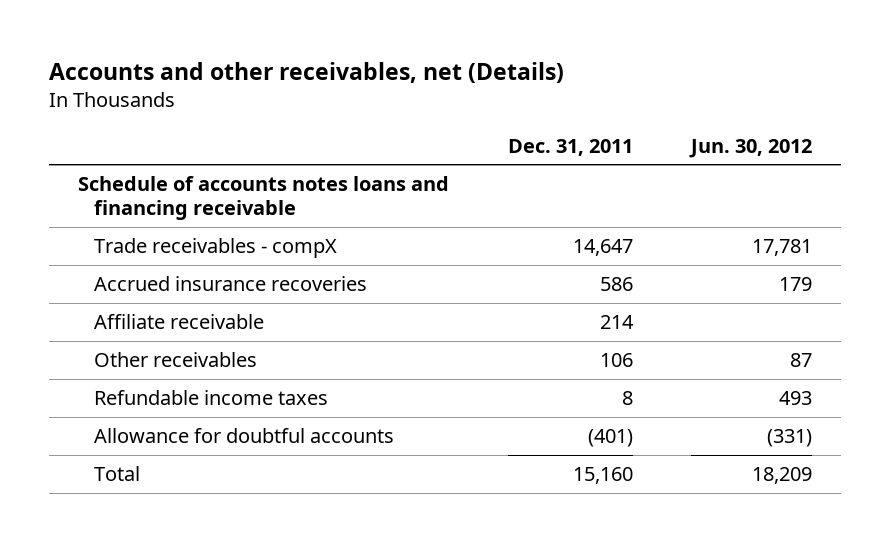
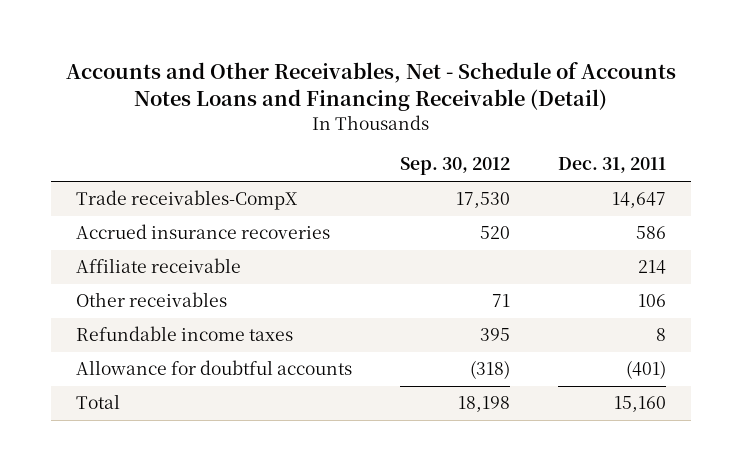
[49,61,565,83] Accounts and other receivables, net (Details) -> [66,61,677,111] Accounts and Other Receivables, Net - Schedule of Accounts Notes Loans and Financing Receivable (Detail)
[688,138,812,158] Jun. 30, 2012 -> none
none -> [400,157,511,176] Sep. 30, 2012
[78,175,450,221] Schedule of accounts notes loans and financing receivable -> none
[93,237,337,258] Trade receivables - compX -> [75,190,297,211] Trade receivables-CompX

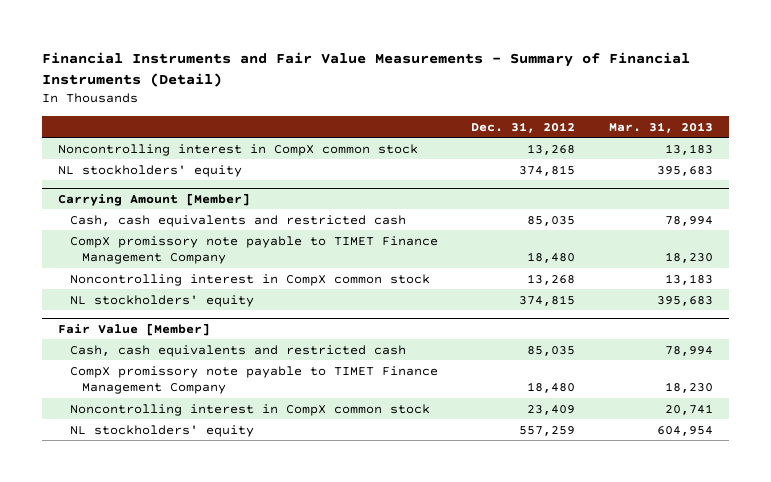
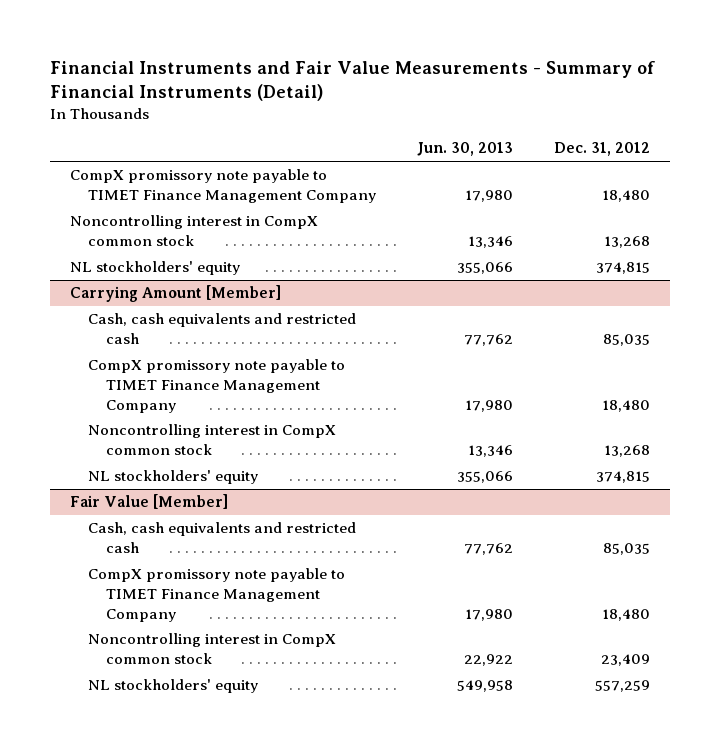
[608,121,713,133] Mar. 31, 2013 -> none
none -> [416,142,513,157] Jun. 30, 2013
none -> [70,169,377,204] CompX promissory note payable to TIMET Finance Management Company

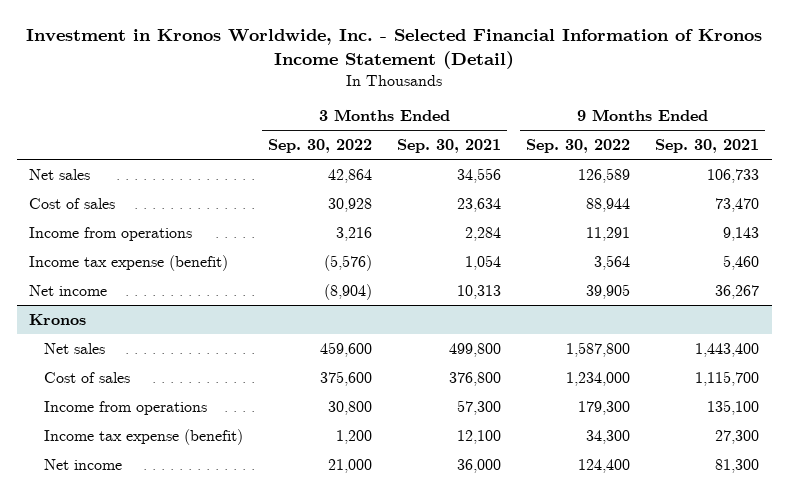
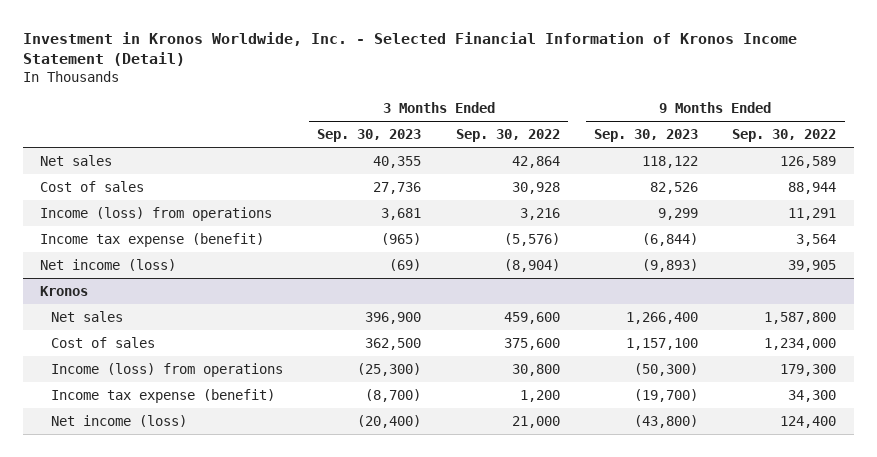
[397,139,502,154] Sep. 30, 2021 -> none
[655,139,760,154] Sep. 30, 2021 -> none
none -> [317,129,422,143] Sep. 30, 2023
none -> [594,129,699,143] Sep. 30, 2023
[29,226,193,241] Income from operations -> [40,206,273,221] Income (loss) from operations
[29,284,108,296] Net income -> [40,258,177,271] Net income (loss)
[43,400,207,415] Income from operations -> [51,362,284,377] Income (loss) from operations
[43,458,122,470] Net income -> [51,414,188,427] Net income (loss)

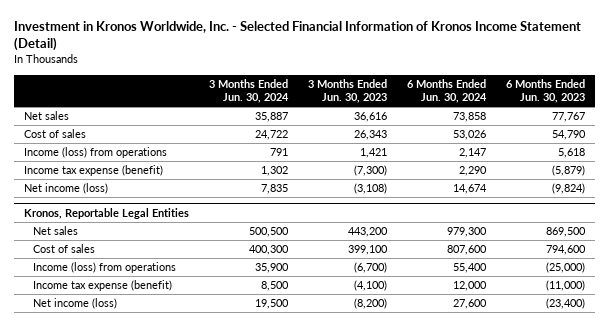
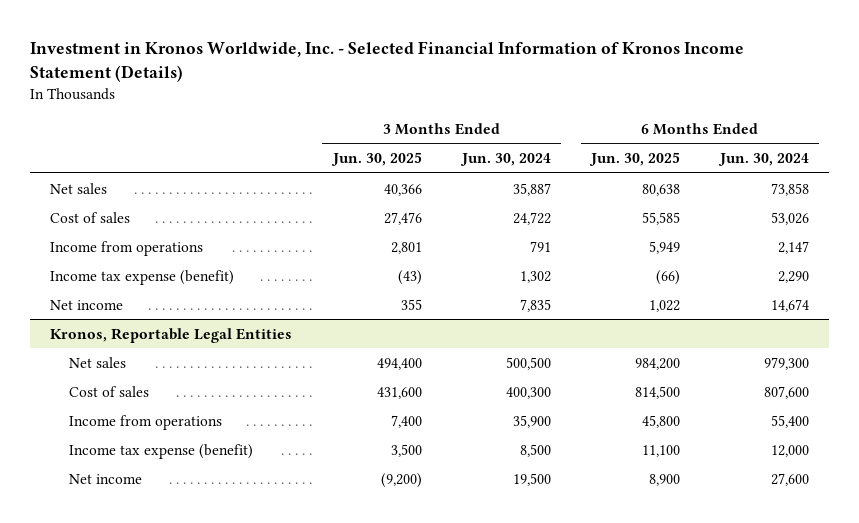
[13,21,581,52] Investment in Kronos Worldwide, Inc. - Selected Financial Information of Kronos Income Statement (Detail) -> [30,41,745,82] Investment in Kronos Worldwide, Inc. - Selected Financial Information of Kronos Income Statement (Details)
[307,78,387,103] 3 Months Ended Jun. 30, 2023 -> none
[505,78,585,103] 6 Months Ended Jun. 30, 2023 -> none
none -> [330,151,422,166] Jun. 30, 2025
none -> [588,151,680,166] Jun. 30, 2025
[23,147,167,159] Income (loss) from operations -> [50,240,204,256] Income from operations
[23,183,108,195] Net income (loss) -> [50,299,124,310] Net income
[32,262,176,274] Income (loss) from operations -> [69,414,223,430] Income from operations
[32,298,117,310] Net income (loss) -> [69,473,143,484] Net income

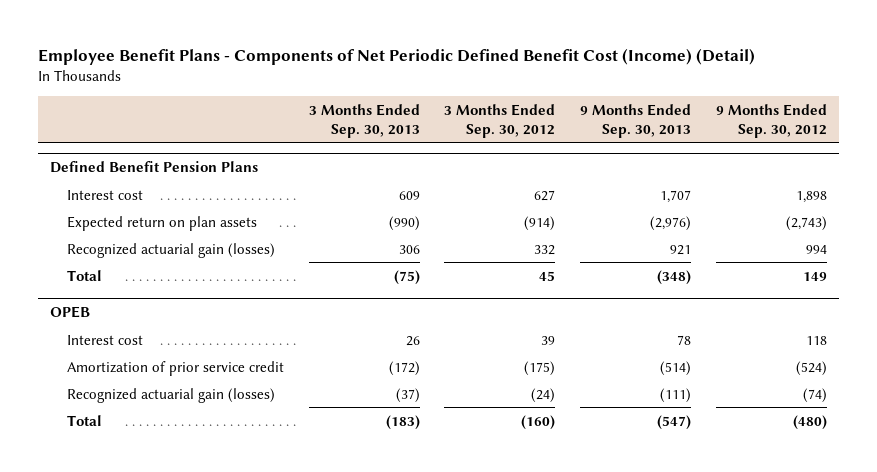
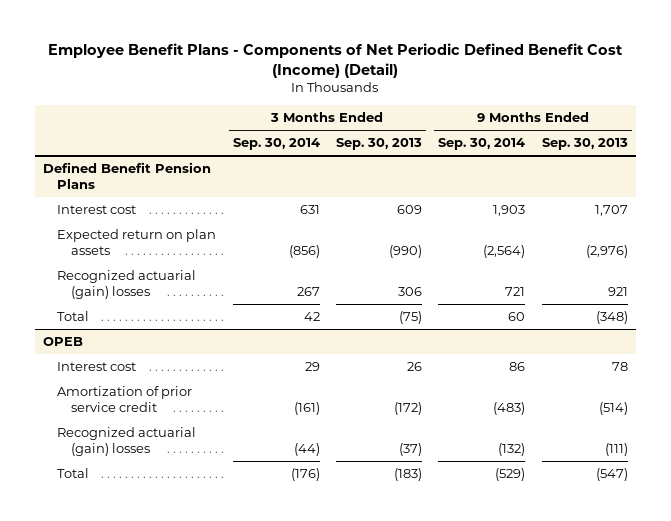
[444,103,556,139] 3 Months Ended Sep. 30, 2012 -> none
[715,103,827,139] 9 Months Ended Sep. 30, 2012 -> none
none -> [232,138,320,151] Sep. 30, 2014
none -> [438,138,526,151] Sep. 30, 2014
[67,242,276,258] Recognized actuarial gain (losses) -> [57,270,197,300] Recognized actuarial (gain) losses
[67,387,276,403] Recognized actuarial gain (losses) -> [57,427,197,457] Recognized actuarial (gain) losses

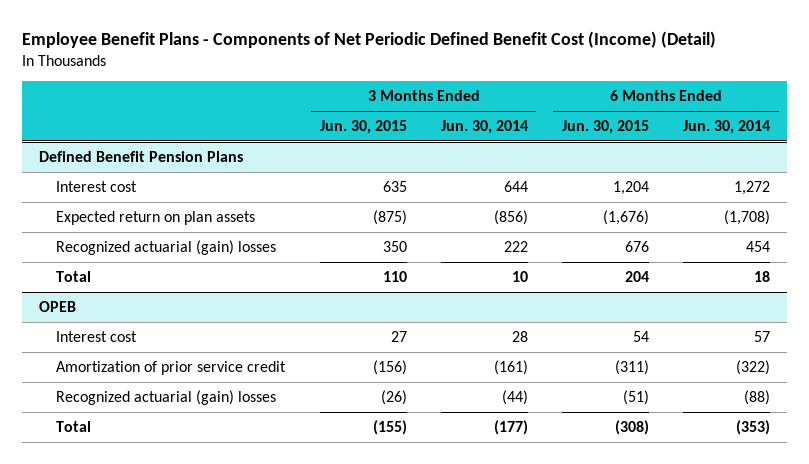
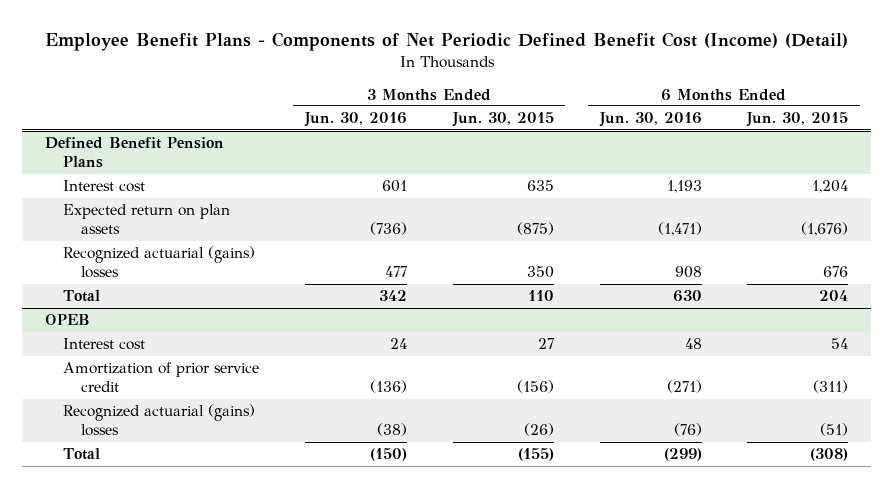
[440,119,528,134] Jun. 30, 2014 -> none
[683,119,771,134] Jun. 30, 2014 -> none
none -> [303,112,407,128] Jun. 30, 2016
none -> [598,112,702,128] Jun. 30, 2016
[56,239,277,255] Recognized actuarial (gain) losses -> [63,246,256,279] Recognized actuarial (gains) losses
[56,389,277,405] Recognized actuarial (gain) losses -> [63,404,256,437] Recognized actuarial (gains) losses

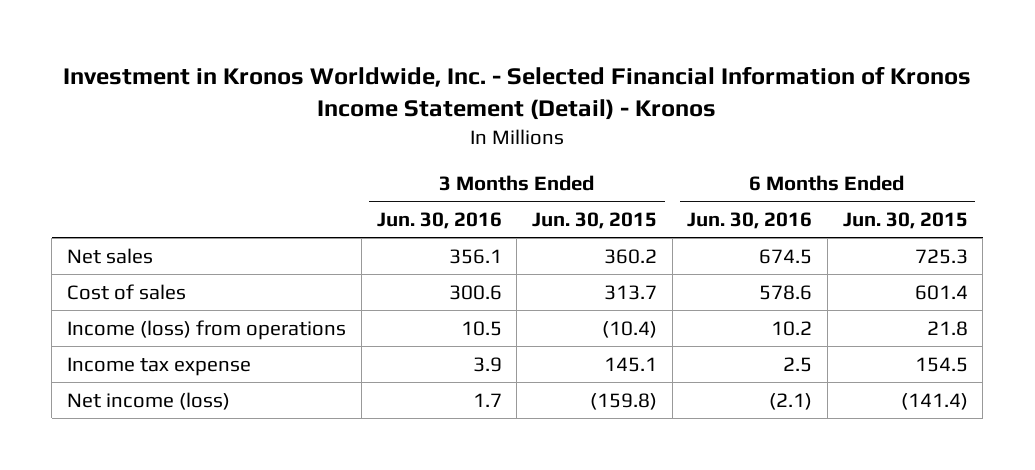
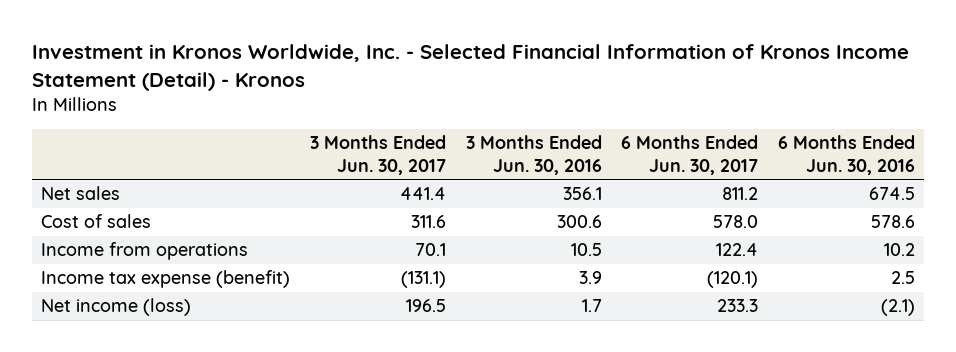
[531,211,657,229] Jun. 30, 2015 -> none
[842,211,968,229] Jun. 30, 2015 -> none
none -> [310,134,447,175] 3 Months Ended Jun. 30, 2017
none -> [621,134,759,175] 6 Months Ended Jun. 30, 2017
[67,319,347,340] Income (loss) from operations -> [41,242,249,261] Income from operations
[67,356,252,376] Income tax expense -> [41,270,291,289] Income tax expense (benefit)

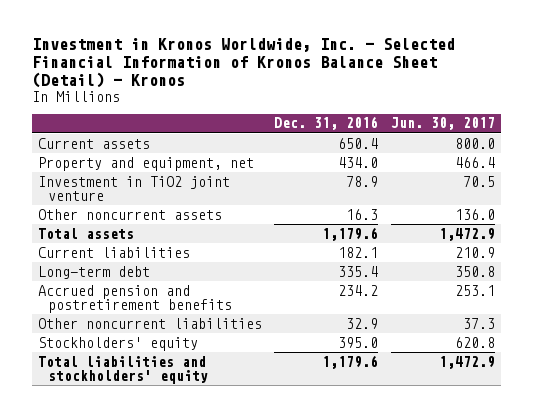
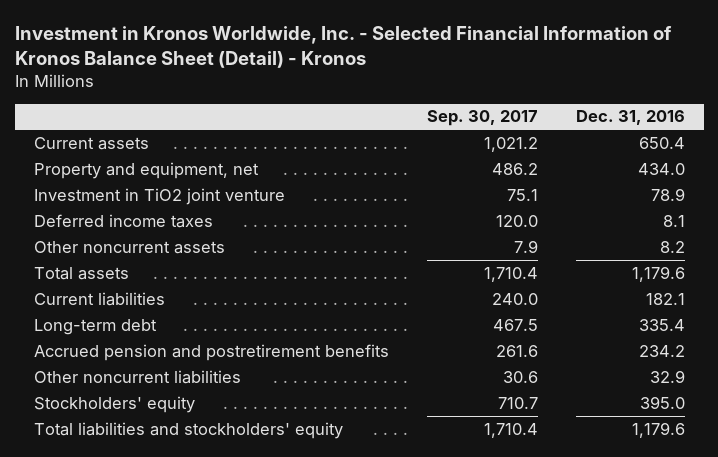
[390,117,495,131] Jun. 30, 2017 -> none
none -> [426,110,538,127] Sep. 30, 2017
none -> [33,213,213,228] Deferred income taxes
[346,208,379,220] 16.3 -> [659,240,685,253] 8.2

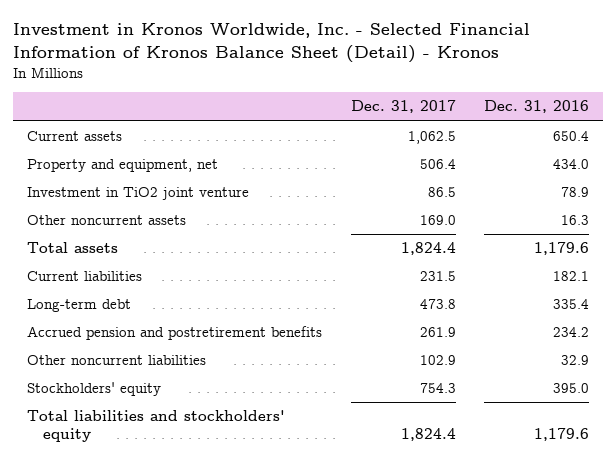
[426,110,538,127] Sep. 30, 2017 -> none
none -> [350,100,456,114] Dec. 31, 2017
[33,213,213,228] Deferred income taxes -> none
[659,240,685,253] 8.2 -> [560,215,589,226] 16.3

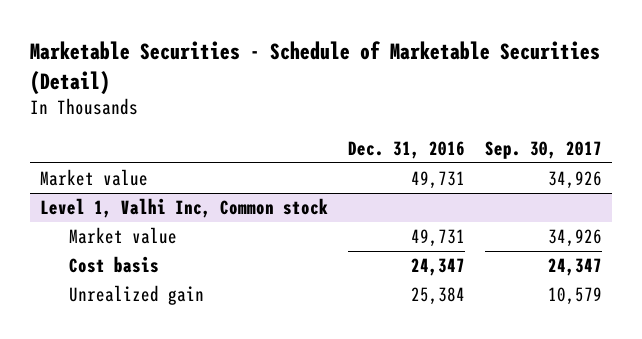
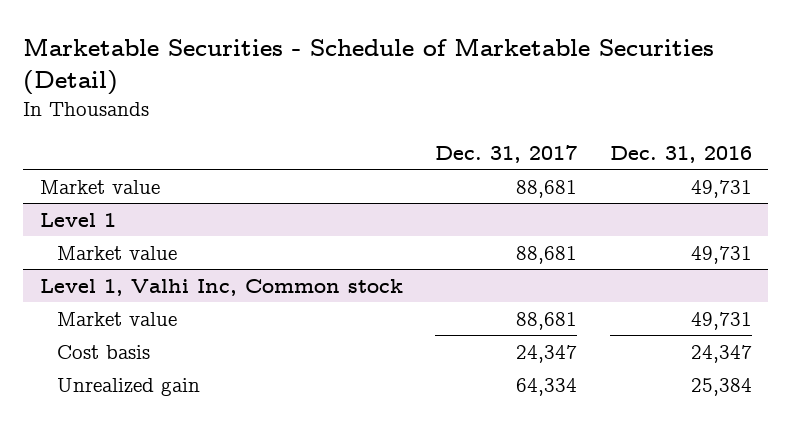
[485,140,603,159] Sep. 30, 2017 -> none
none -> [435,145,578,164] Dec. 31, 2017
none -> [39,212,116,227] Level 1
none -> [57,245,178,260] Market value

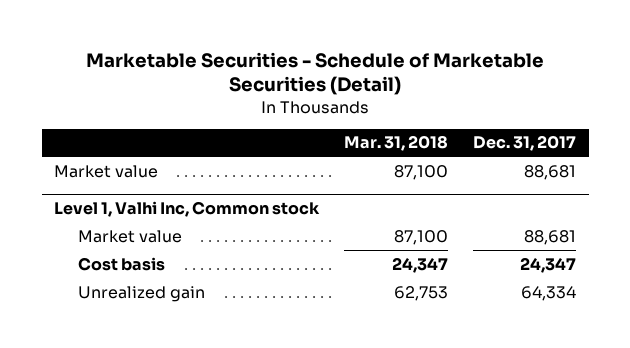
[609,146,752,164] Dec. 31, 2016 -> none
none -> [344,135,449,152] Mar. 31, 2018
[39,212,116,227] Level 1 -> none
[57,245,178,260] Market value -> none

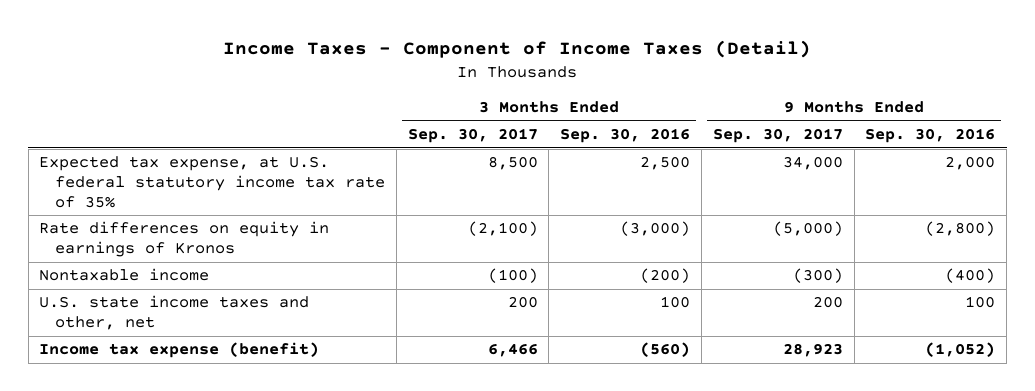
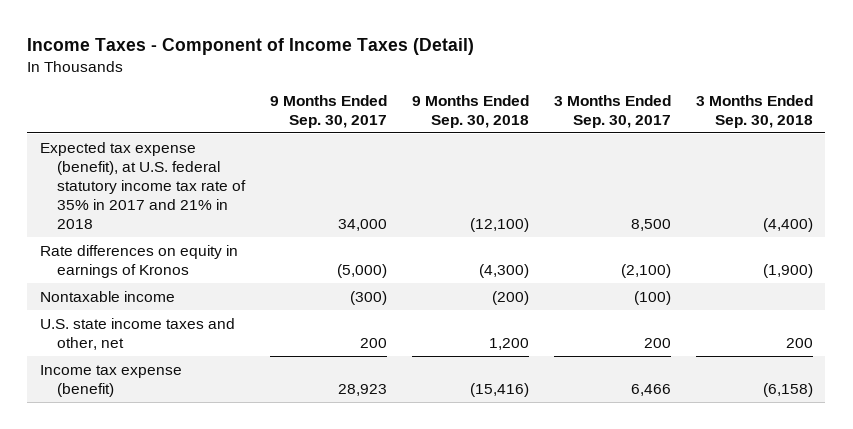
[560,128,691,144] Sep. 30, 2016 -> none
[865,128,996,144] Sep. 30, 2016 -> none
none -> [412,94,530,128] 9 Months Ended Sep. 30, 2018
none -> [695,94,813,128] 3 Months Ended Sep. 30, 2018
[39,156,385,208] Expected tax expense, at U.S. federal statutory income tax rate of 35% -> [39,141,247,230] Expected tax expense (benefit), at U.S. federal statutory income tax rate of 35% in 2017 and 21% in 2018

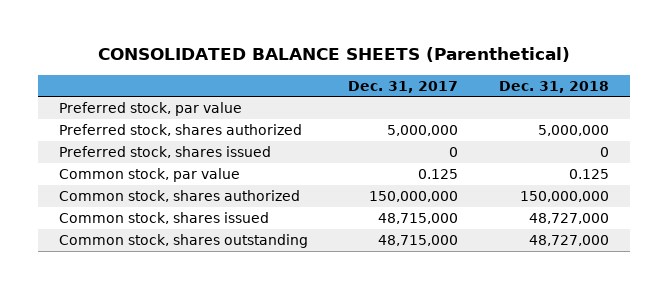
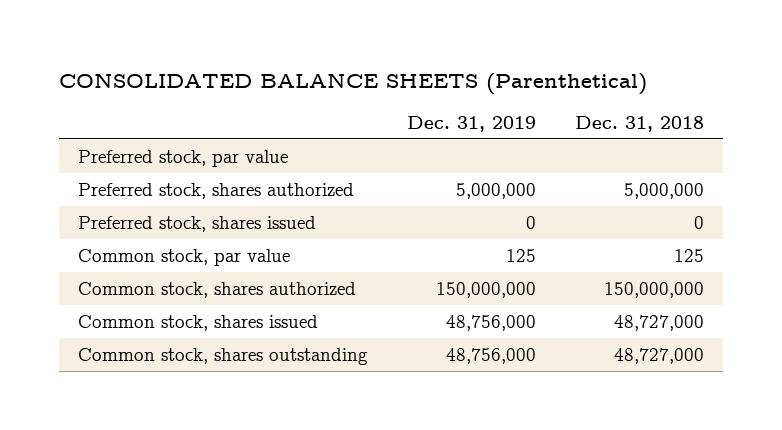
[348,80,459,93] Dec. 31, 2017 -> none
none -> [407,116,537,133] Dec. 31, 2019
[569,169,610,180] 0.125 -> [673,248,704,262] 125

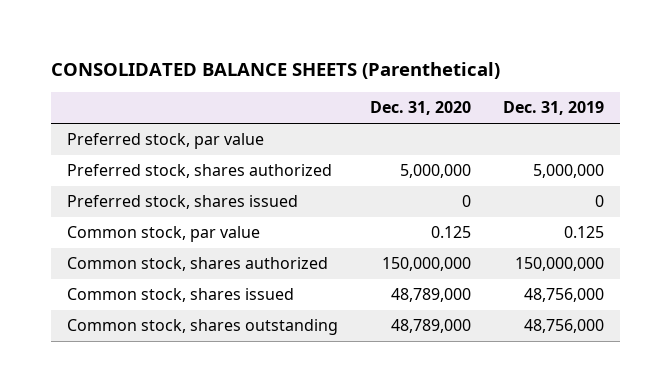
[574,116,704,133] Dec. 31, 2018 -> none
none -> [369,101,471,116] Dec. 31, 2020
[506,248,537,262] 125 -> [563,226,604,239] 0.125

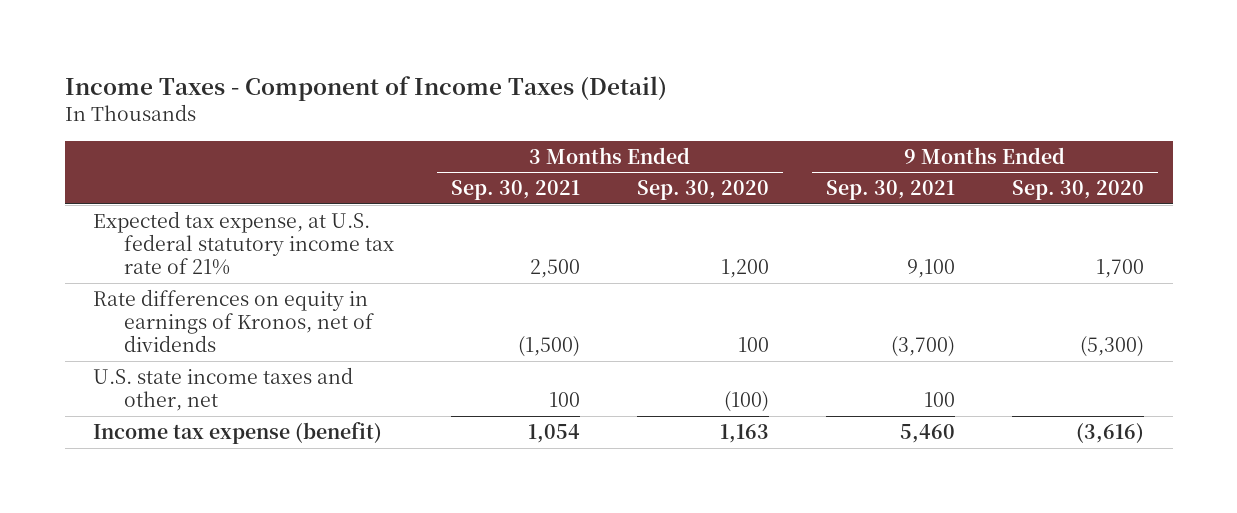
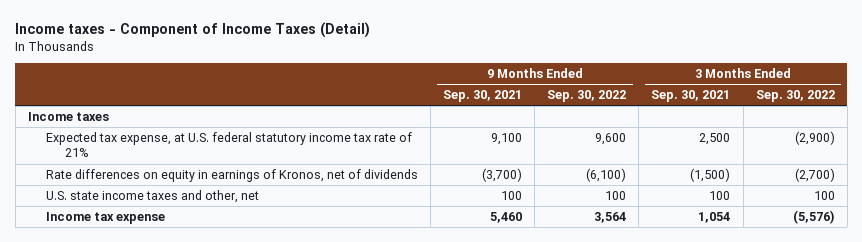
[64,76,667,102] Income Taxes - Component of Income Taxes (Detail) -> [15,22,371,39] Income taxes - Component of Income Taxes (Detail)
[637,180,770,201] Sep. 30, 2020 -> none
[1012,180,1145,201] Sep. 30, 2020 -> none
none -> [547,90,627,103] Sep. 30, 2022
none -> [755,90,835,103] Sep. 30, 2022
none -> [27,111,109,121] Income taxes
[93,421,383,444] Income tax expense (benefit) -> [46,211,166,224] Income tax expense

